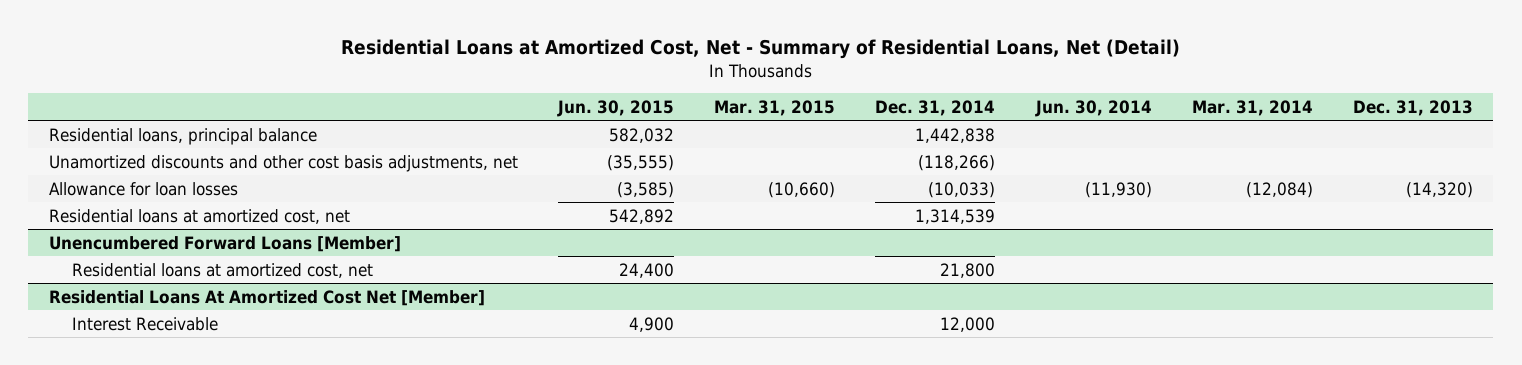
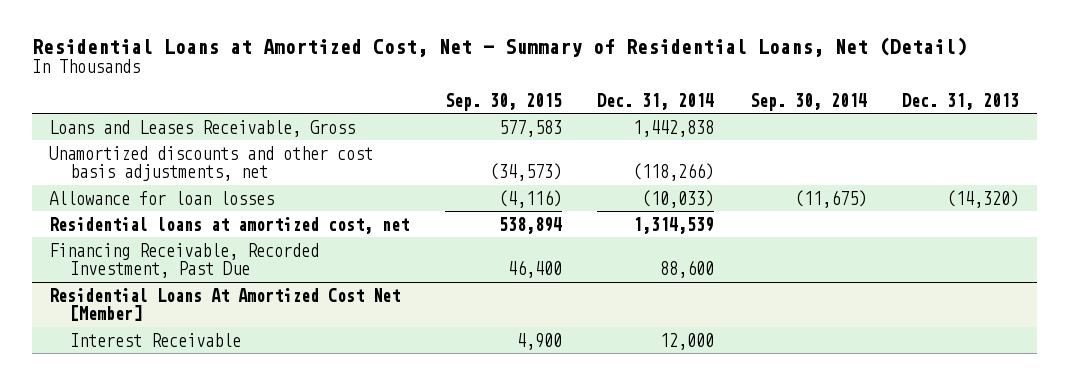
[556,99,674,117] Jun. 30, 2015 -> none
[714,99,836,116] Mar. 31, 2015 -> none
[1034,99,1152,117] Jun. 30, 2014 -> none
[1191,99,1313,116] Mar. 31, 2014 -> none
none -> [444,92,562,111] Sep. 30, 2015
none -> [749,92,867,111] Sep. 30, 2014
[48,127,317,145] Residential loans, principal balance -> [49,119,356,137] Loans and Leases Receivable, Gross
[48,235,401,252] Unencumbered Forward Loans [Member] -> none
[72,262,374,278] Residential loans at amortized cost, net -> none
none -> [49,242,320,278] Financing Receivable, Recorded Investment, Past Due

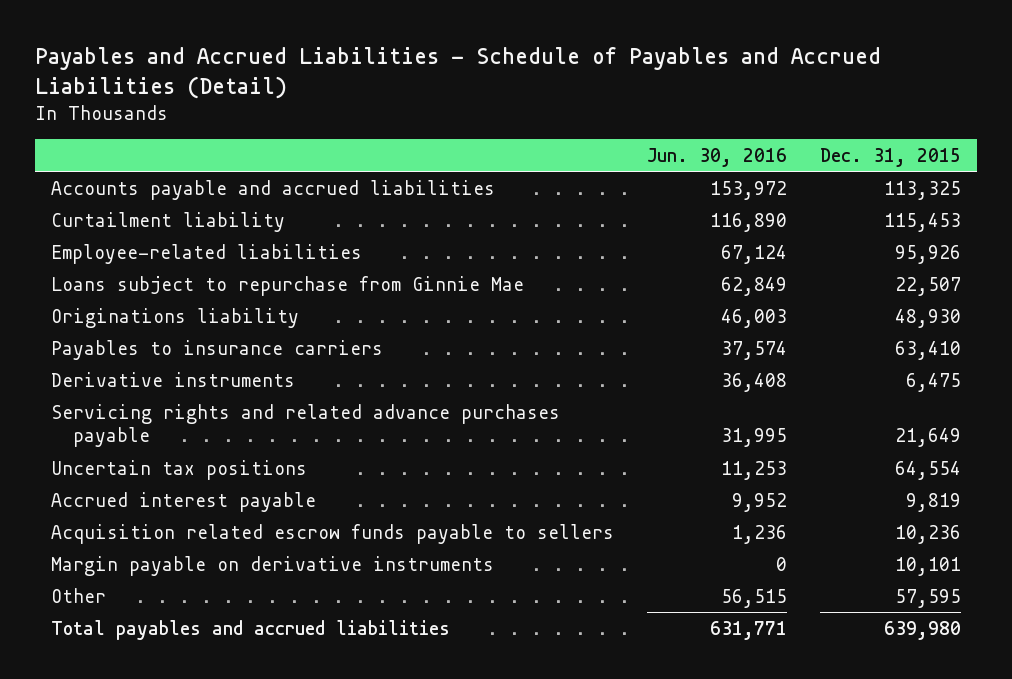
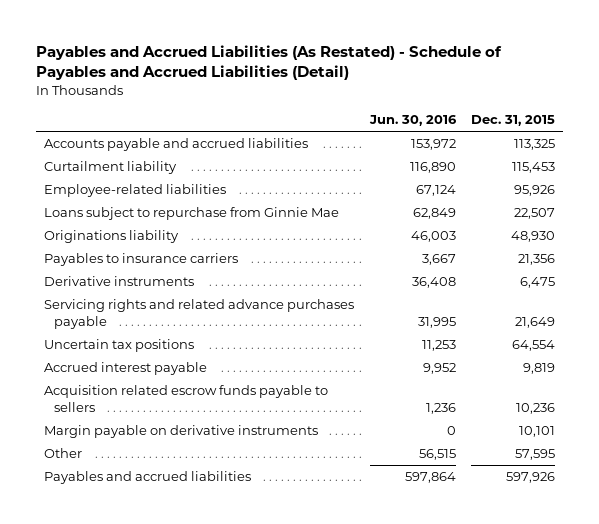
[34,47,881,99] Payables and Accrued Liabilities - Schedule of Payables and Accrued Liabilities (Detail) -> [36,44,503,80] Payables and Accrued Liabilities (As Restated) - Schedule of Payables and Accrued Liabilities (Detail)
[720,340,787,360] 37,574 -> [421,254,456,266] 3,667
[894,340,961,360] 63,410 -> [518,254,556,266] 21,356
[51,619,451,640] Total payables and accrued liabilities -> [44,471,252,485] Payables and accrued liabilities
[709,620,787,640] 631,771 -> [404,472,456,484] 597,864
[883,620,961,640] 639,980 -> [506,472,556,484] 597,926

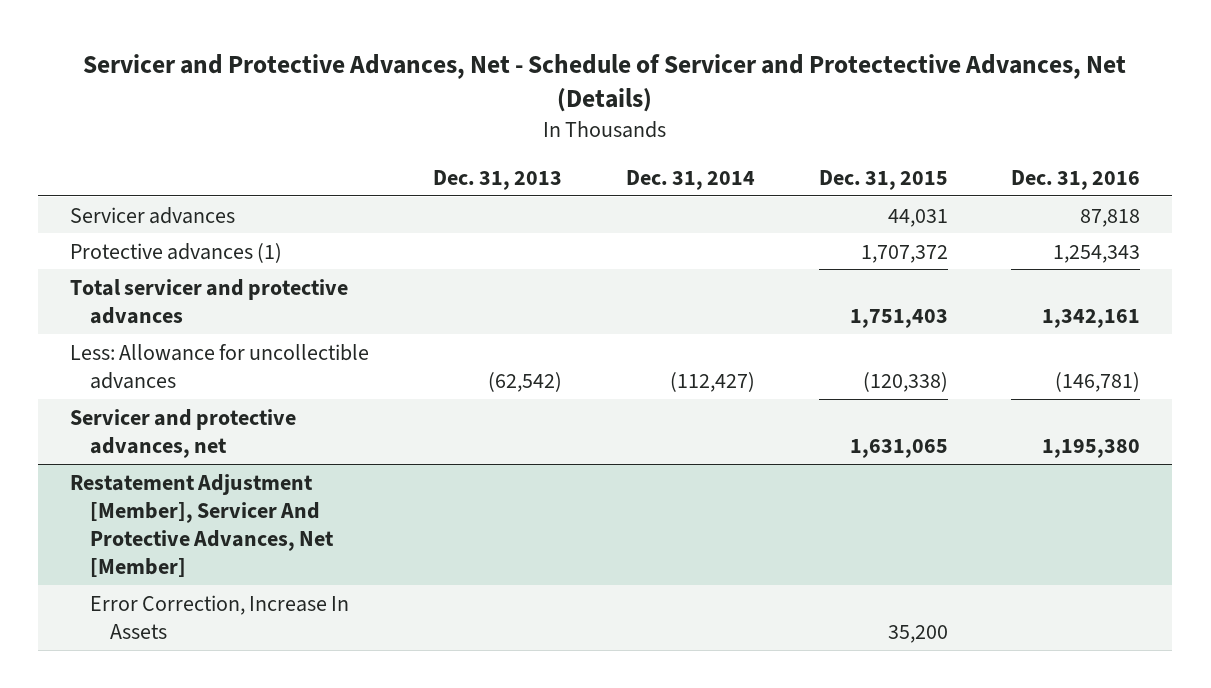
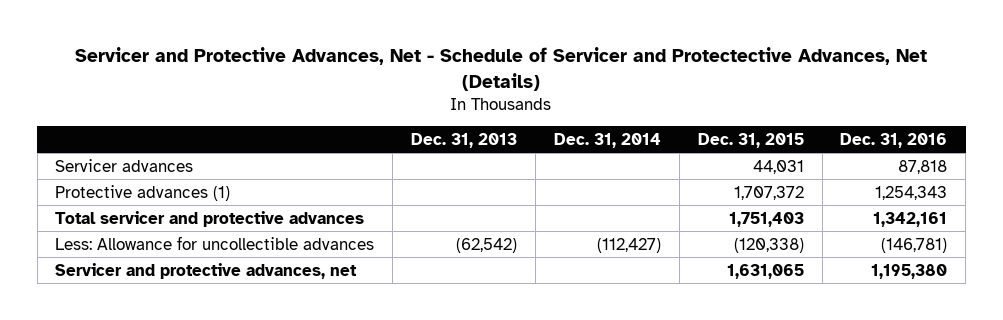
[70,473,335,577] Restatement Adjustment [Member], Servicer And Protective Advances, Net [Member] -> none
[90,594,350,639] Error Correction, Increase In Assets -> none

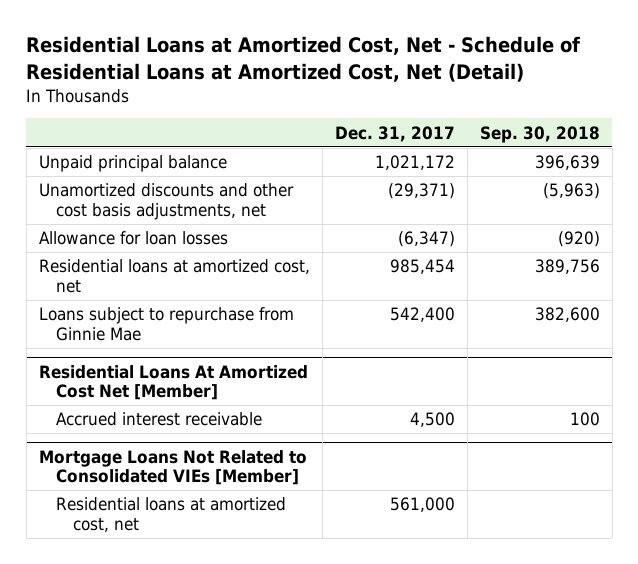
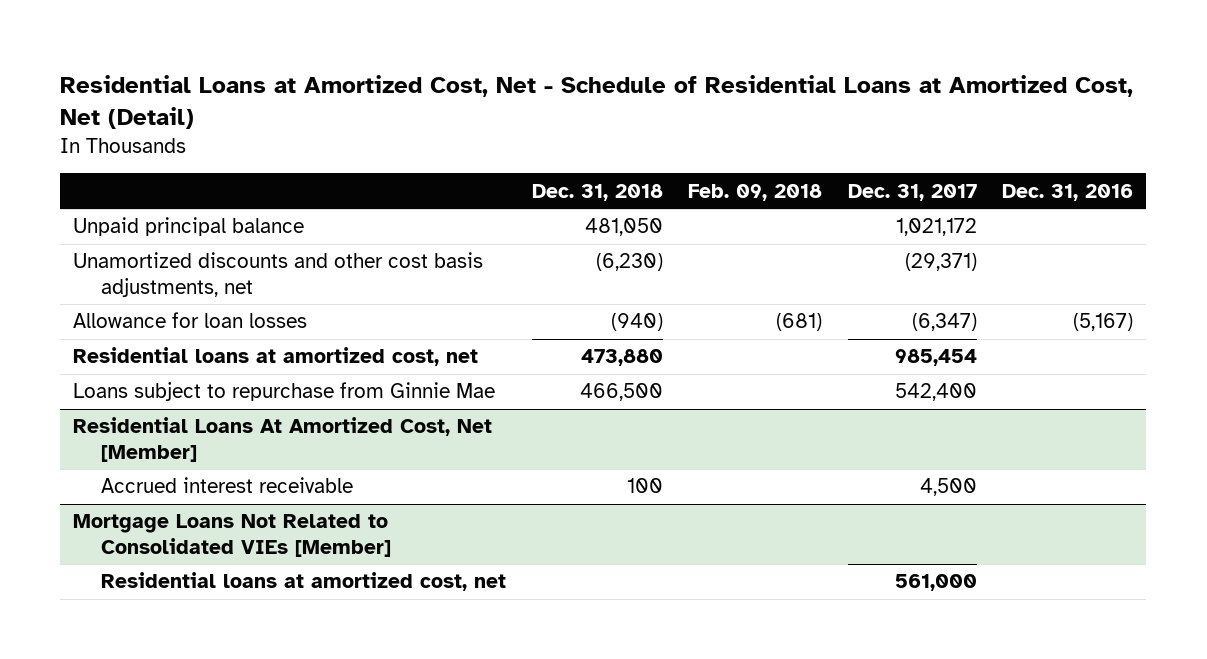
[479,125,600,143] Sep. 30, 2018 -> none
none -> [531,183,663,201] Dec. 31, 2018
none -> [688,183,823,201] Feb. 09, 2018
none -> [1002,183,1134,201] Dec. 31, 2016
[38,364,308,401] Residential Loans At Amortized Cost Net [Member] -> [73,417,493,463] Residential Loans At Amortized Cost, Net [Member]

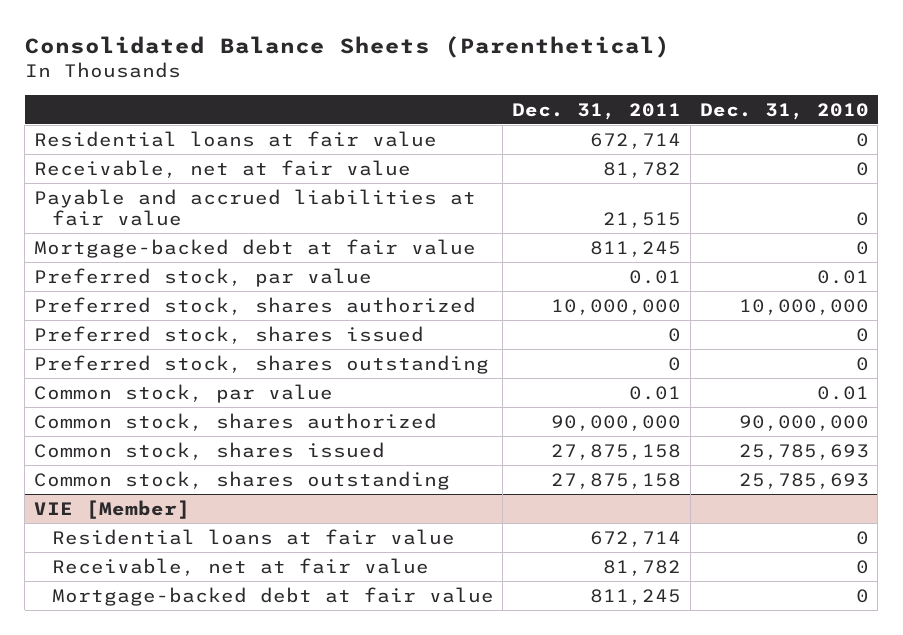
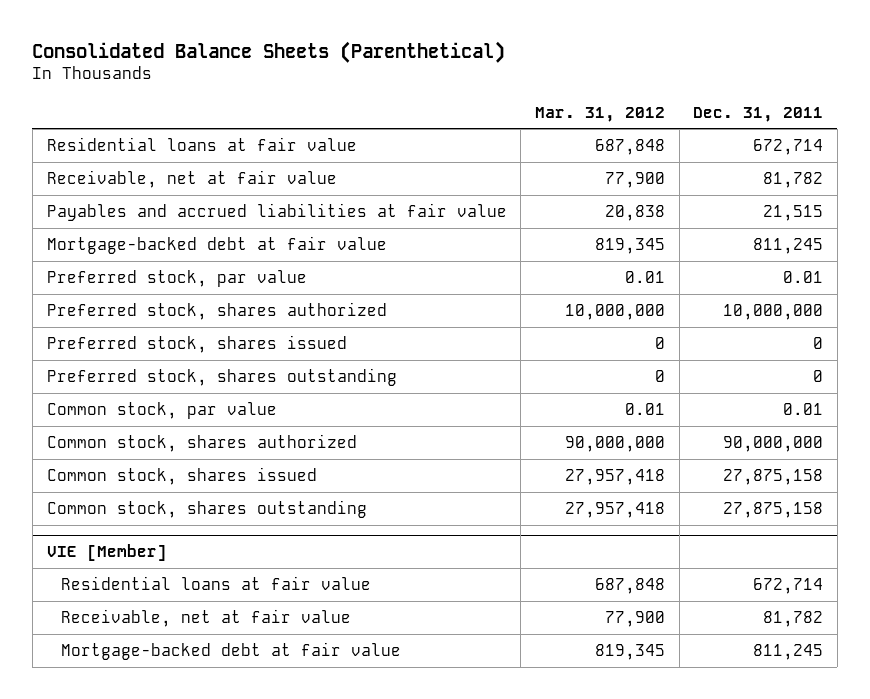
[699,102,869,120] Dec. 31, 2010 -> none
none -> [534,106,665,122] Mar. 31, 2012
[34,188,477,227] Payable and accrued liabilities at fair value -> [46,202,507,221] Payables and accrued liabilities at fair value

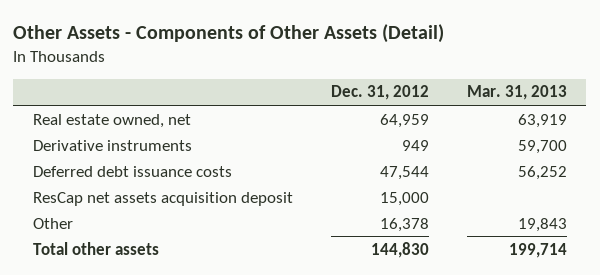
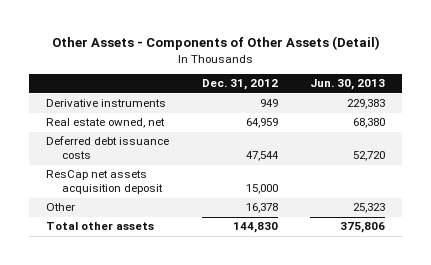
[467,85,568,101] Mar. 31, 2013 -> none
none -> [310,79,386,91] Jun. 30, 2013
[32,113,191,128] Real estate owned, net -> [45,118,165,129] Real estate owned, net

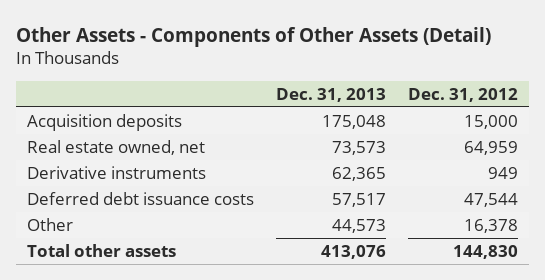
[310,79,386,91] Jun. 30, 2013 -> none
none -> [276,87,387,102] Dec. 31, 2013
none -> [27,113,183,131] Acquisition deposits
[45,99,166,108] Derivative instruments -> [27,165,207,179] Derivative instruments
[45,170,163,195] ResCap net assets acquisition deposit -> none

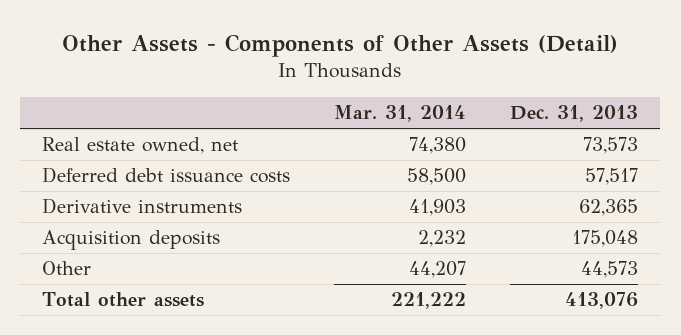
[408,87,519,102] Dec. 31, 2012 -> none
none -> [334,105,467,123] Mar. 31, 2014
[27,165,207,179] Derivative instruments -> [42,198,243,215] Derivative instruments
[27,113,183,131] Acquisition deposits -> [42,230,221,251] Acquisition deposits

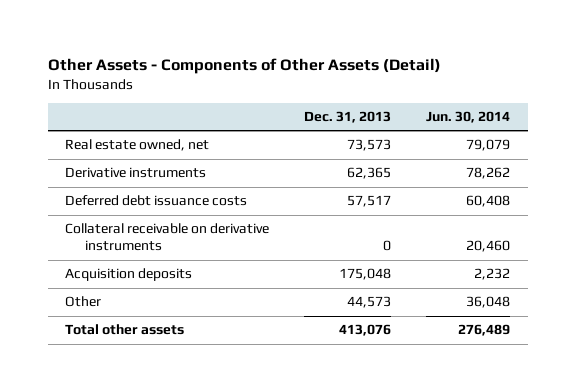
[334,105,467,123] Mar. 31, 2014 -> none
none -> [426,110,511,123] Jun. 30, 2014
[42,167,291,184] Deferred debt issuance costs -> [65,195,248,207] Deferred debt issuance costs
none -> [65,223,270,252] Collateral receivable on derivative instruments

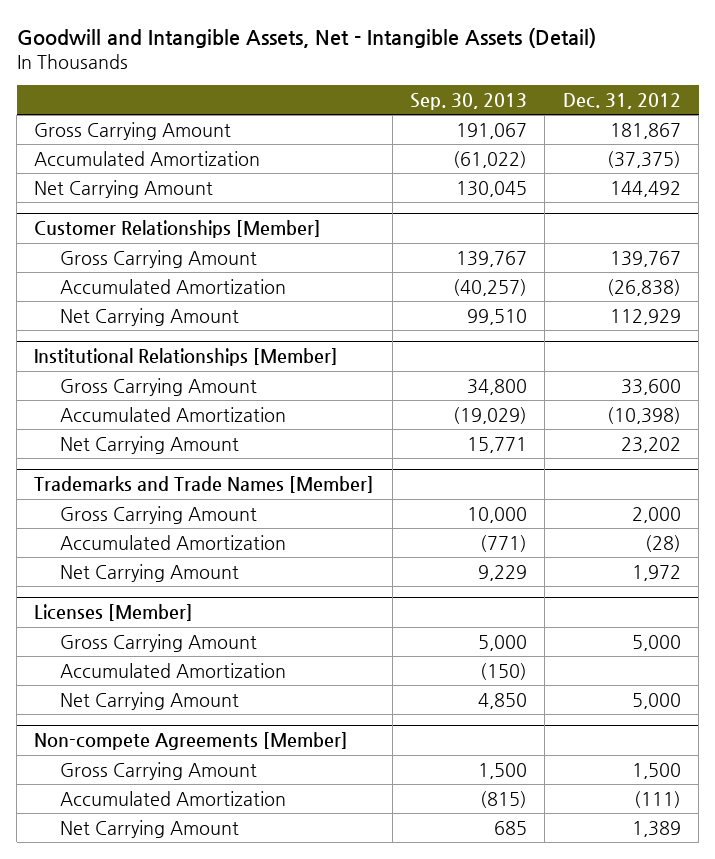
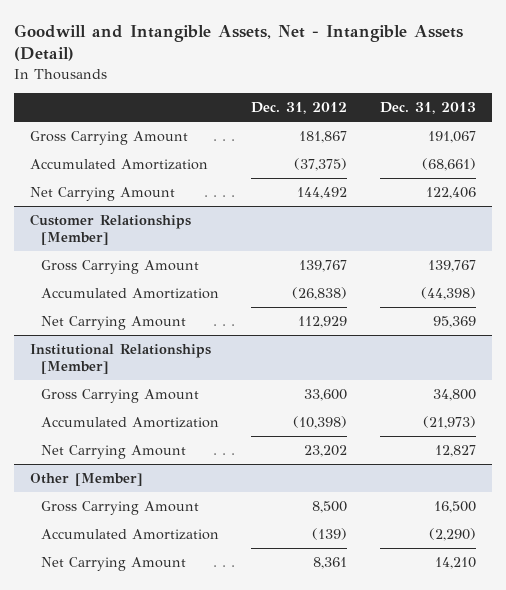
[410,92,528,110] Sep. 30, 2013 -> none
none -> [379,102,476,115] Dec. 31, 2013
[34,476,375,494] Trademarks and Trade Names [Member] -> none
[34,604,194,622] Licenses [Member] -> none
[60,633,258,652] Gross Carrying Amount -> none
[60,662,287,678] Accumulated Amortization -> none
[60,691,240,710] Net Carrying Amount -> none
[34,732,349,751] Non-compete Agreements [Member] -> none
[60,761,258,780] Gross Carrying Amount -> none
[60,790,287,806] Accumulated Amortization -> none
[60,819,240,838] Net Carrying Amount -> none
none -> [30,473,144,487] Other [Member]
[631,506,681,523] 2,000 -> [312,501,348,514] 8,500
[644,534,681,552] (28) -> [312,528,348,541] (139)
[631,564,681,581] 1,972 -> [313,557,348,570] 8,361

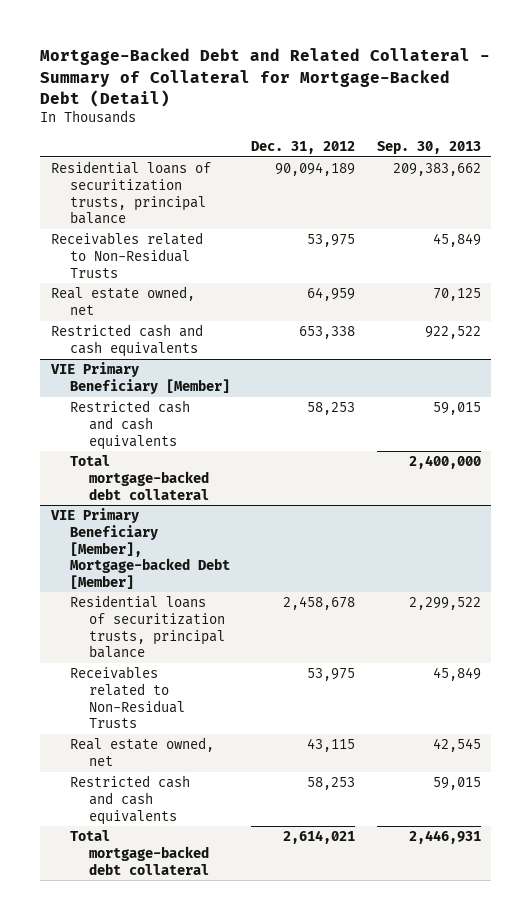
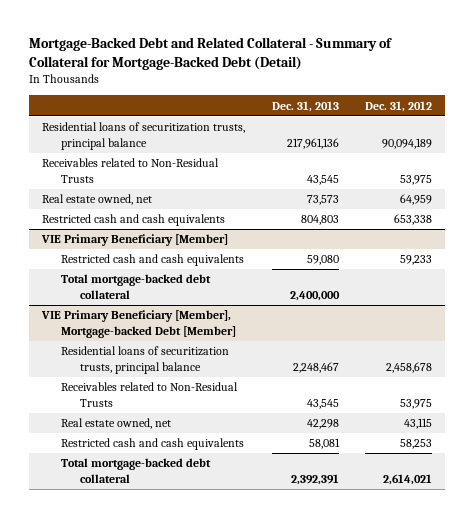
[376,141,481,155] Sep. 30, 2013 -> none
none -> [271,100,339,112] Dec. 31, 2013
[307,402,356,416] 58,253 -> [399,255,432,266] 59,233

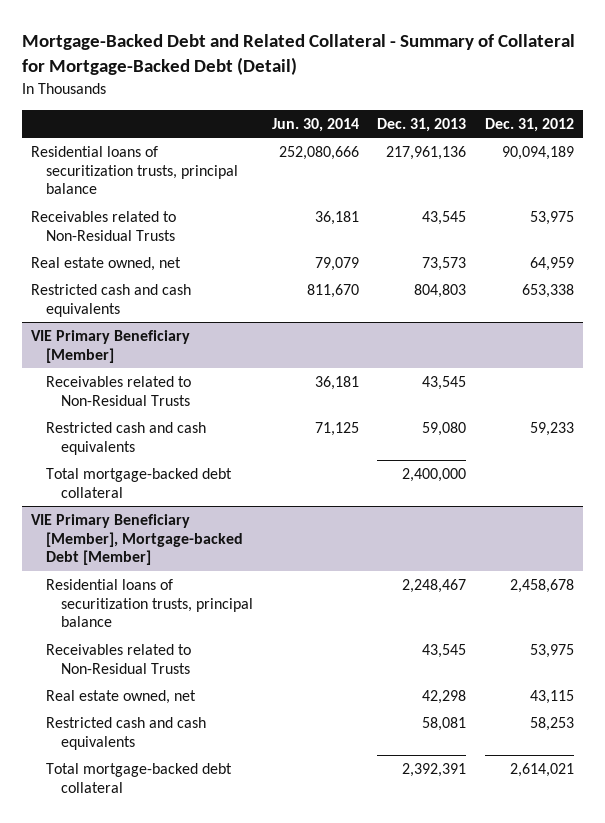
none -> [271,117,359,132] Jun. 30, 2014
none -> [46,375,192,406] Receivables related to Non-Residual Trusts

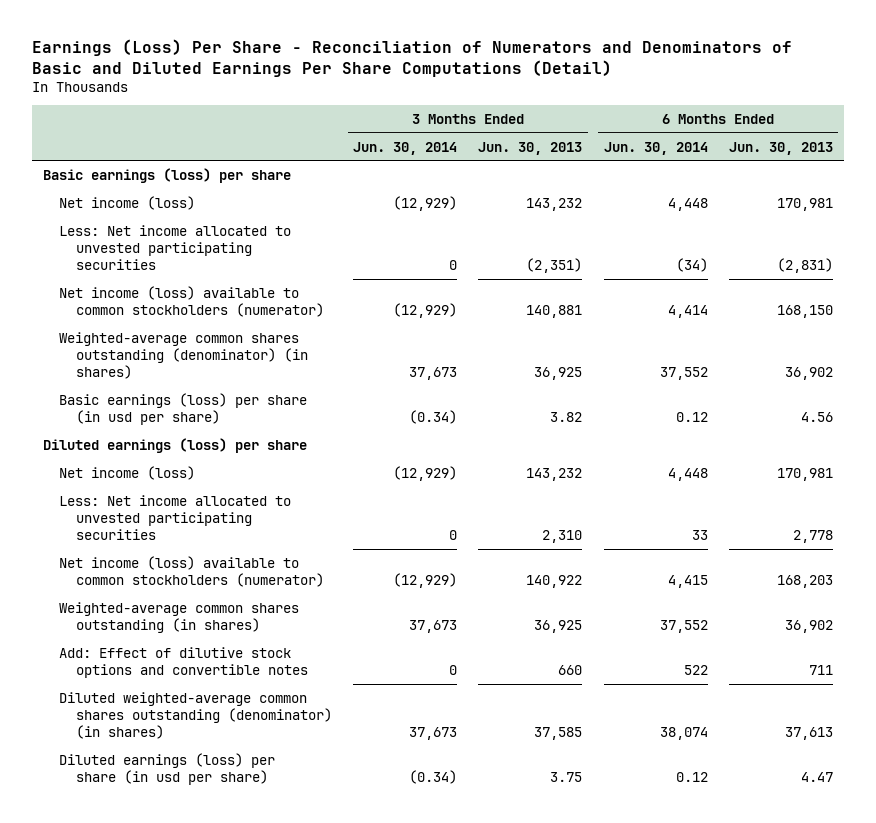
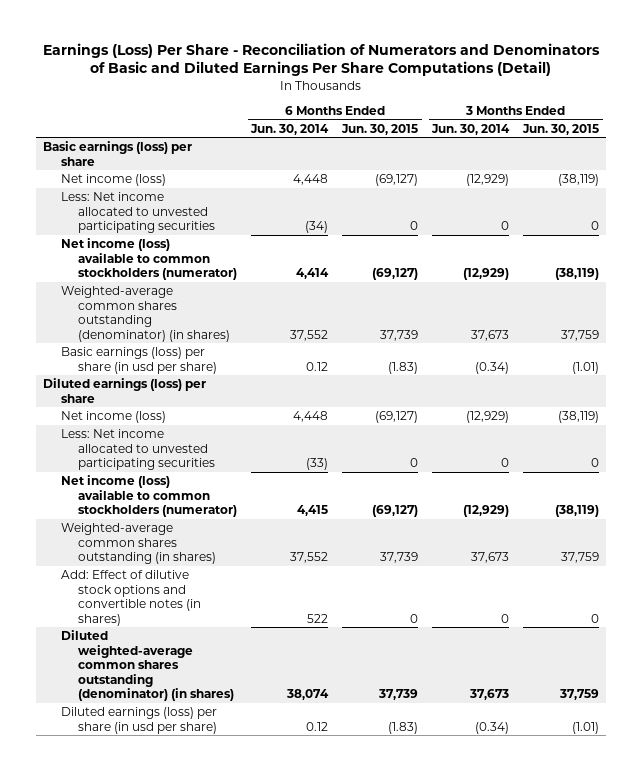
[478,141,583,155] Jun. 30, 2013 -> none
[728,141,833,155] Jun. 30, 2013 -> none
none -> [341,123,419,135] Jun. 30, 2015
none -> [522,123,600,135] Jun. 30, 2015
[691,529,708,540] 33 -> [306,458,329,471] (33)
[59,646,308,678] Add: Effect of dilutive stock options and convertible notes -> [60,570,202,626] Add: Effect of dilutive stock options and convertible notes (in shares)

